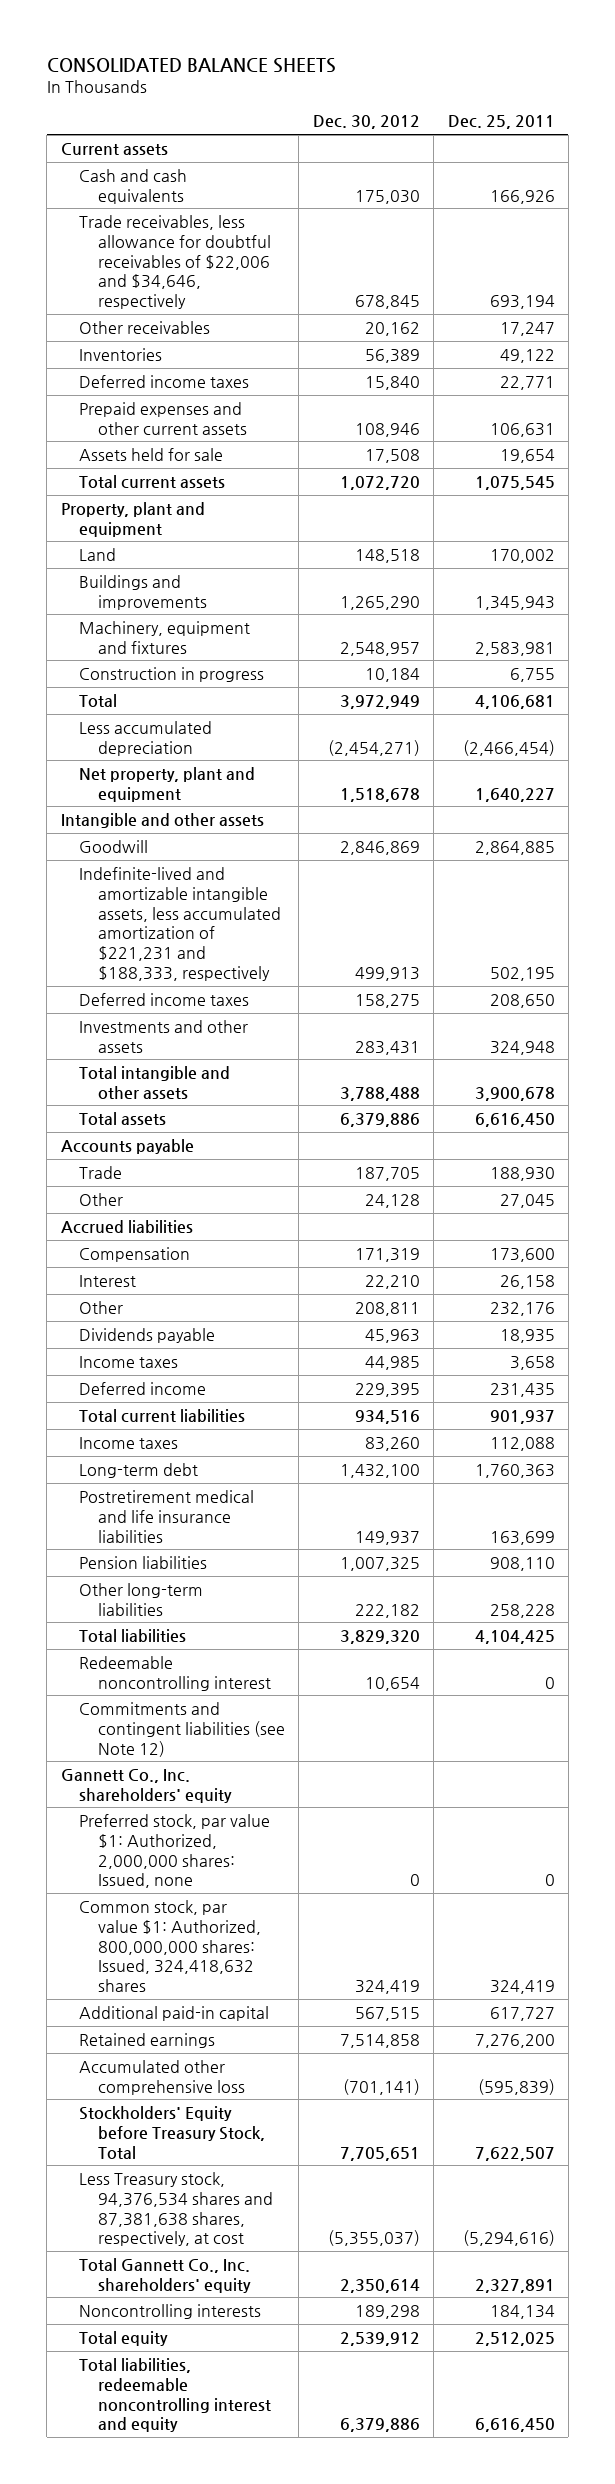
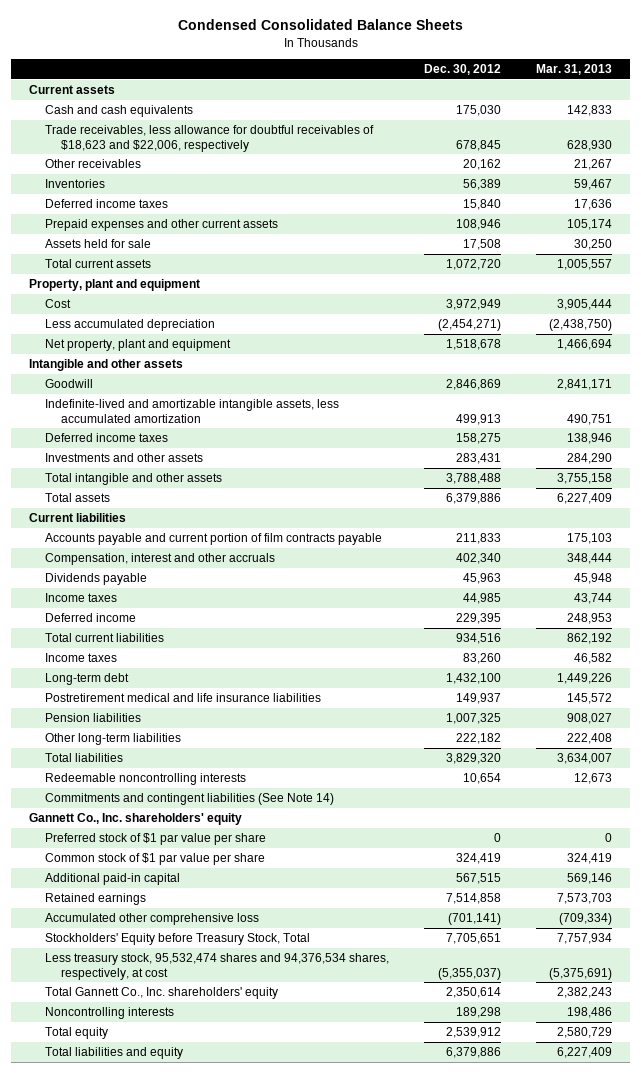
[46,57,336,73] CONSOLIDATED BALANCE SHEETS -> [177,19,463,31] Condensed Consolidated Balance Sheets
[447,115,555,130] Dec. 25, 2011 -> none
none -> [536,63,613,75] Mar. 31, 2013
[79,214,272,310] Trade receivables, less allowance for doubtful receivables of $22,006 and $34,646, respectively -> [44,125,374,152] Trade receivables, less allowance for doubtful receivables of $18,623 and $22,006, respectively
[79,547,117,561] Land -> none
[79,574,208,610] Buildings and improvements -> none
[79,620,251,654] Machinery, equipment and fixtures -> none
[79,666,265,682] Construction in progress -> none
[79,693,118,707] Total -> [44,299,71,309] Cost
[79,866,282,982] Indefinite-lived and amortizable intangible assets, less accumulated amortization of $221,231 and $188,333, respectively -> [44,399,339,423] Indefinite-lived and amortizable intangible assets, less accumulated amortization
[60,1138,194,1154] Accounts payable -> none
[79,1165,123,1179] Trade -> none
[79,1192,124,1206] Other -> none
[60,1219,193,1234] Accrued liabilities -> none
[79,1246,191,1262] Compensation -> none
[79,1274,137,1287] Interest -> none
[79,1300,124,1314] Other -> none
none -> [28,513,126,523] Current liabilities
none -> [44,533,382,546] Accounts payable and current portion of film contracts payable
none -> [44,553,275,566] Compensation, interest and other accruals
[79,1655,272,1691] Redeemable noncontrolling interest -> [44,773,246,786] Redeemable noncontrolling interests
[79,1701,286,1757] Commitments and contingent liabilities (see Note 12) -> [44,793,334,806] Commitments and contingent liabilities (See Note 14)
[79,1813,271,1889] Preferred stock, par value $1: Authorized, 2,000,000 shares: Issued, none -> [44,833,266,846] Preferred stock of $1 par value per share
[79,1899,262,1993] Common stock, par value $1: Authorized, 800,000,000 shares: Issued, 324,418,632 shares -> [44,853,265,866] Common stock of $1 par value per share
[79,2171,274,2247] Less Treasury stock, 94,376,534 shares and 87,381,638 shares, respectively, at cost -> [44,953,389,980] Less treasury stock, 95,532,474 shares and 94,376,534 shares, respectively, at cost
[79,2357,272,2433] Total liabilities, redeemable noncontrolling interest and equity -> [44,1047,183,1060] Total liabilities and equity

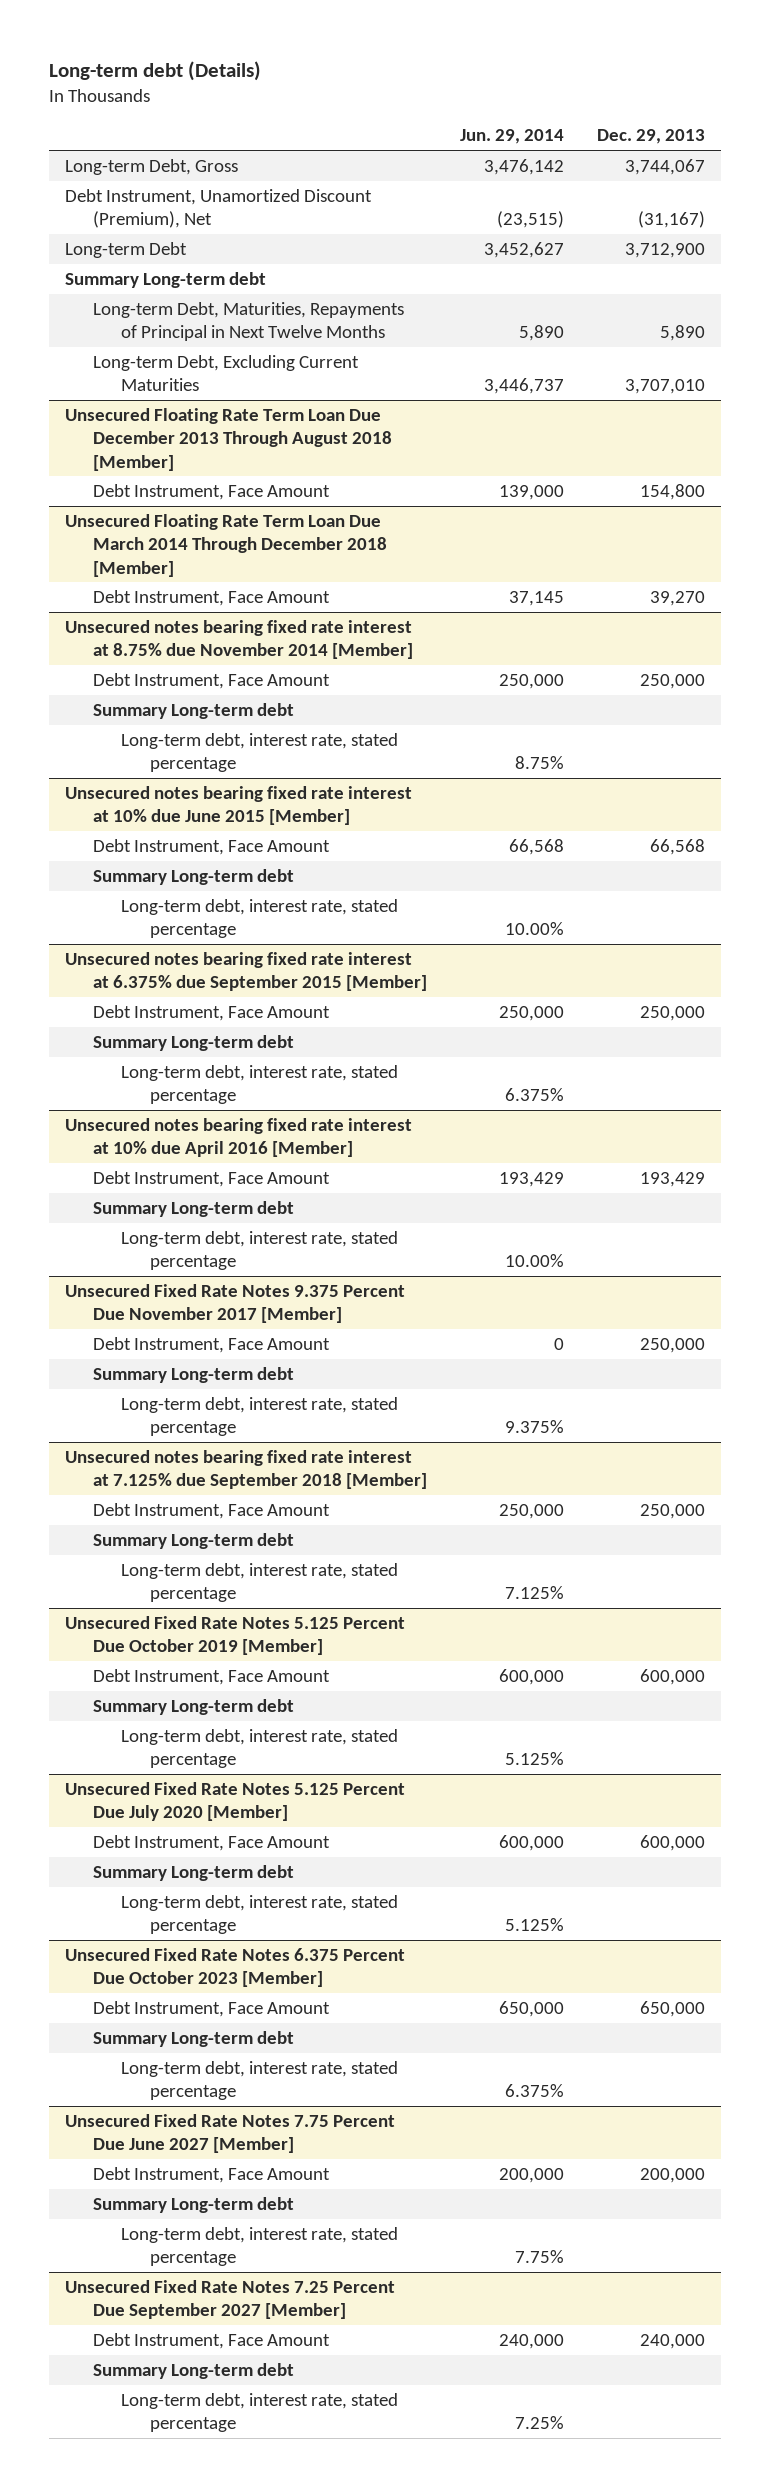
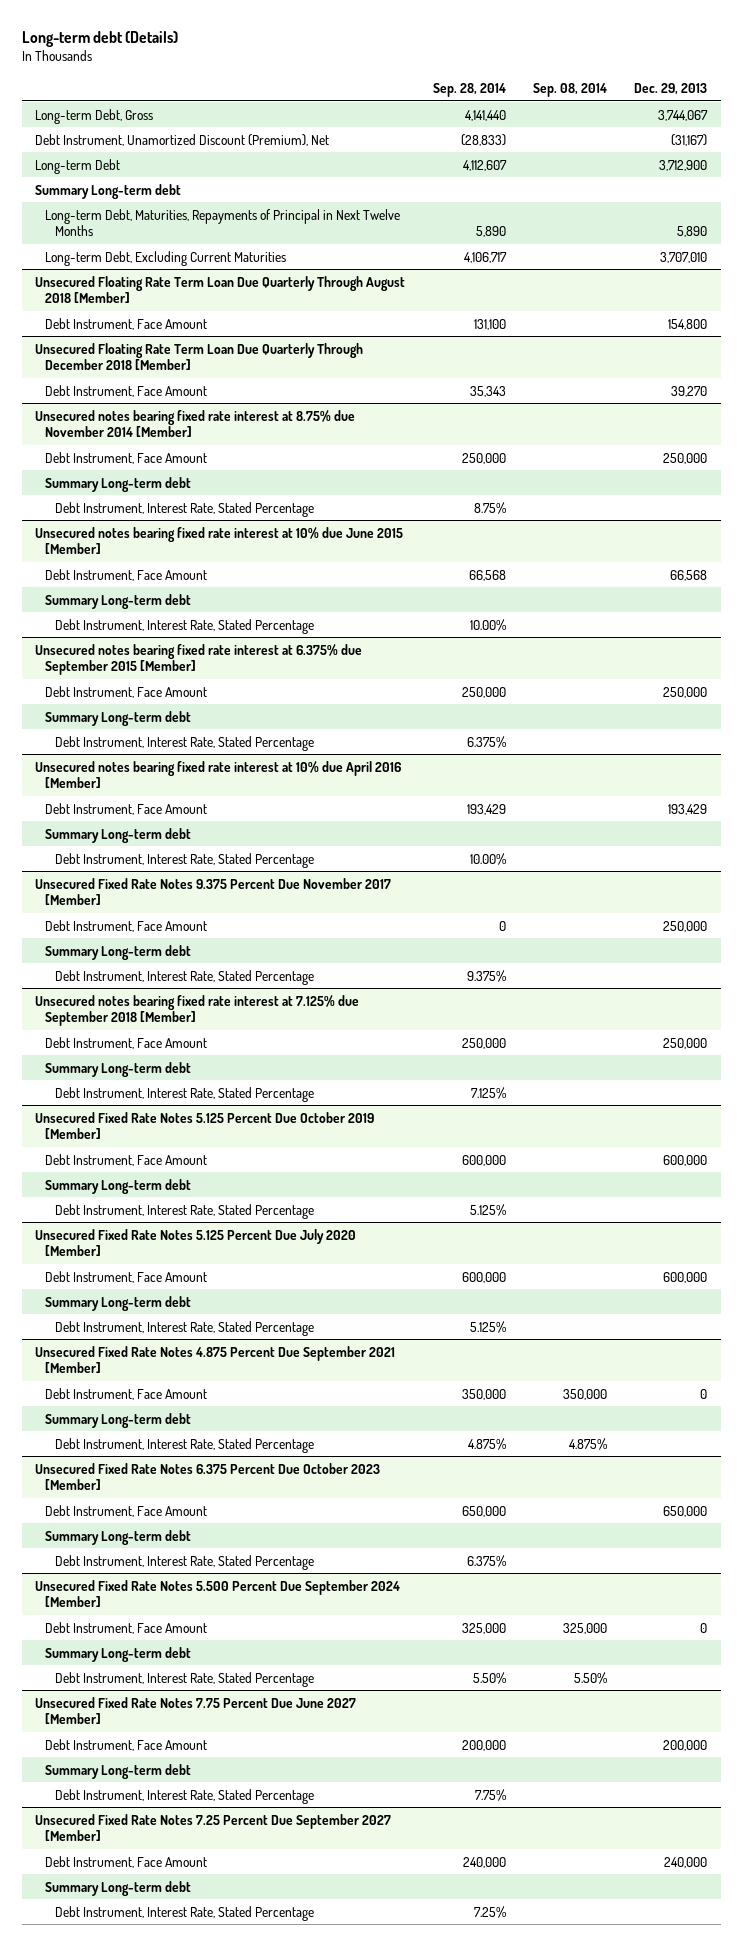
[460,129,565,145] Jun. 29, 2014 -> none
none -> [432,82,506,97] Sep. 28, 2014
none -> [533,82,608,97] Sep. 08, 2014
[65,407,393,471] Unsecured Floating Rate Term Loan Due December 2013 Through August 2018 [Member] -> [35,275,406,304] Unsecured Floating Rate Term Loan Due Quarterly Through August 2018 [Member]
[65,513,388,577] Unsecured Floating Rate Term Loan Due March 2014 Through December 2018 [Member] -> [35,342,364,371] Unsecured Floating Rate Term Loan Due Quarterly Through December 2018 [Member]
[121,732,399,773] Long-term debt, interest rate, stated percentage -> [55,501,315,517] Debt Instrument, Interest Rate, Stated Percentage
[121,898,399,939] Long-term debt, interest rate, stated percentage -> [55,618,315,634] Debt Instrument, Interest Rate, Stated Percentage
[121,1064,399,1105] Long-term debt, interest rate, stated percentage -> [55,735,315,751] Debt Instrument, Interest Rate, Stated Percentage
[121,1230,399,1271] Long-term debt, interest rate, stated percentage -> [55,852,315,868] Debt Instrument, Interest Rate, Stated Percentage
[121,1396,399,1437] Long-term debt, interest rate, stated percentage -> [55,969,315,985] Debt Instrument, Interest Rate, Stated Percentage
[121,1562,399,1603] Long-term debt, interest rate, stated percentage -> [55,1086,315,1102] Debt Instrument, Interest Rate, Stated Percentage
[121,1728,399,1769] Long-term debt, interest rate, stated percentage -> [55,1203,315,1219] Debt Instrument, Interest Rate, Stated Percentage
[121,1894,399,1935] Long-term debt, interest rate, stated percentage -> [55,1320,315,1336] Debt Instrument, Interest Rate, Stated Percentage
none -> [35,1345,396,1374] Unsecured Fixed Rate Notes 4.875 Percent Due September 2021 [Member]
none -> [45,1387,208,1400] Debt Instrument, Face Amount
none -> [45,1412,192,1428] Summary Long-term debt
none -> [55,1437,315,1453] Debt Instrument, Interest Rate, Stated Percentage
[121,2060,399,2101] Long-term debt, interest rate, stated percentage -> [55,1554,315,1570] Debt Instrument, Interest Rate, Stated Percentage
none -> [35,1579,401,1608] Unsecured Fixed Rate Notes 5.500 Percent Due September 2024 [Member]
none -> [45,1621,208,1634] Debt Instrument, Face Amount
none -> [45,1646,192,1662] Summary Long-term debt
none -> [55,1671,315,1687] Debt Instrument, Interest Rate, Stated Percentage
[121,2226,399,2267] Long-term debt, interest rate, stated percentage -> [55,1788,315,1804] Debt Instrument, Interest Rate, Stated Percentage
[121,2392,399,2433] Long-term debt, interest rate, stated percentage -> [55,1905,315,1921] Debt Instrument, Interest Rate, Stated Percentage

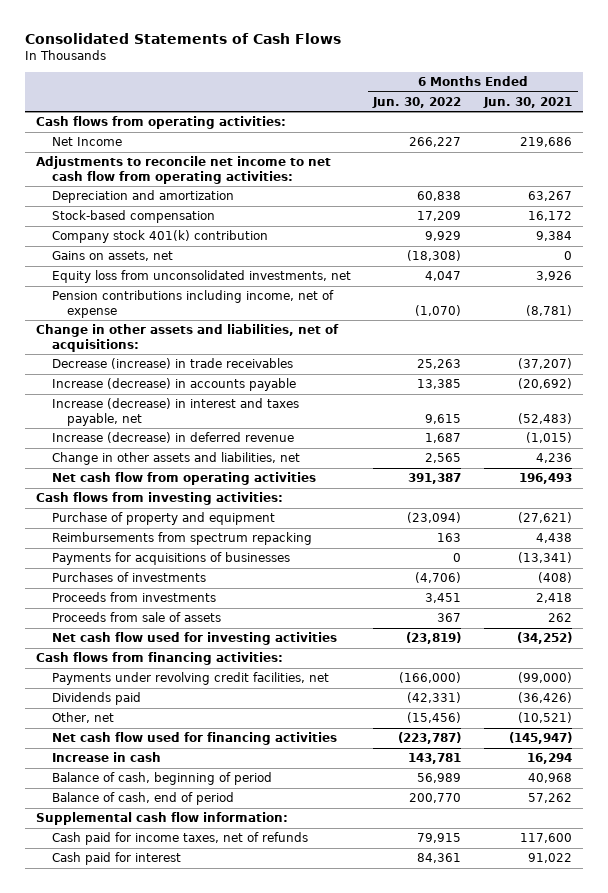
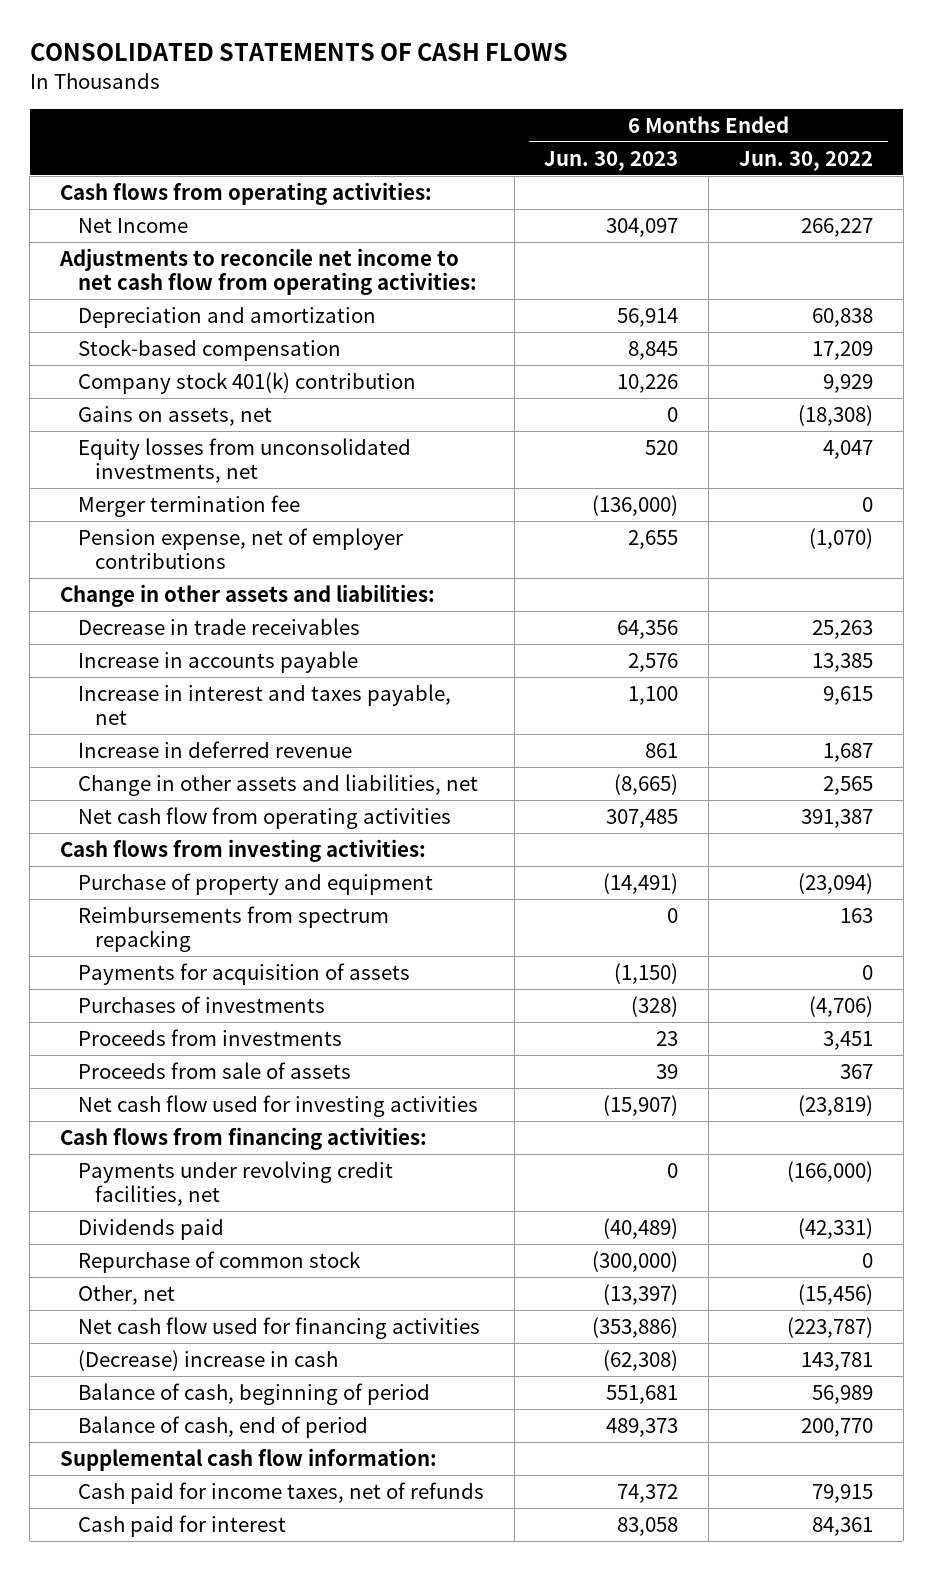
[24,32,341,44] Consolidated Statements of Cash Flows -> [29,43,568,62] CONSOLIDATED STATEMENTS OF CASH FLOWS
[482,96,572,108] Jun. 30, 2021 -> none
none -> [544,150,679,171] Jun. 30, 2023
[51,270,351,284] Equity loss from unconsolidated investments, net -> [77,437,411,484] Equity losses from unconsolidated investments, net
none -> [77,494,300,517] Merger termination fee
[51,290,334,318] Pension contributions including income, net of expense -> [77,527,403,570] Pension expense, net of employer contributions
[36,324,340,352] Change in other assets and liabilities, net of acquisitions: -> [60,583,436,607] Change in other assets and liabilities:
[51,358,293,370] Decrease (increase) in trade receivables -> [77,617,360,635] Decrease in trade receivables
[51,378,296,392] Increase (decrease) in accounts payable -> [77,650,358,673] Increase in accounts payable
[51,398,299,426] Increase (decrease) in interest and taxes payable, net -> [77,683,451,726] Increase in interest and taxes payable, net
[51,432,294,444] Increase (decrease) in deferred revenue -> [77,740,352,758] Increase in deferred revenue
[51,552,290,566] Payments for acquisitions of businesses -> [77,962,410,985] Payments for acquisition of assets
none -> [77,1250,361,1273] Repurchase of common stock
[51,752,161,763] Increase in cash -> [77,1349,338,1371] (Decrease) increase in cash

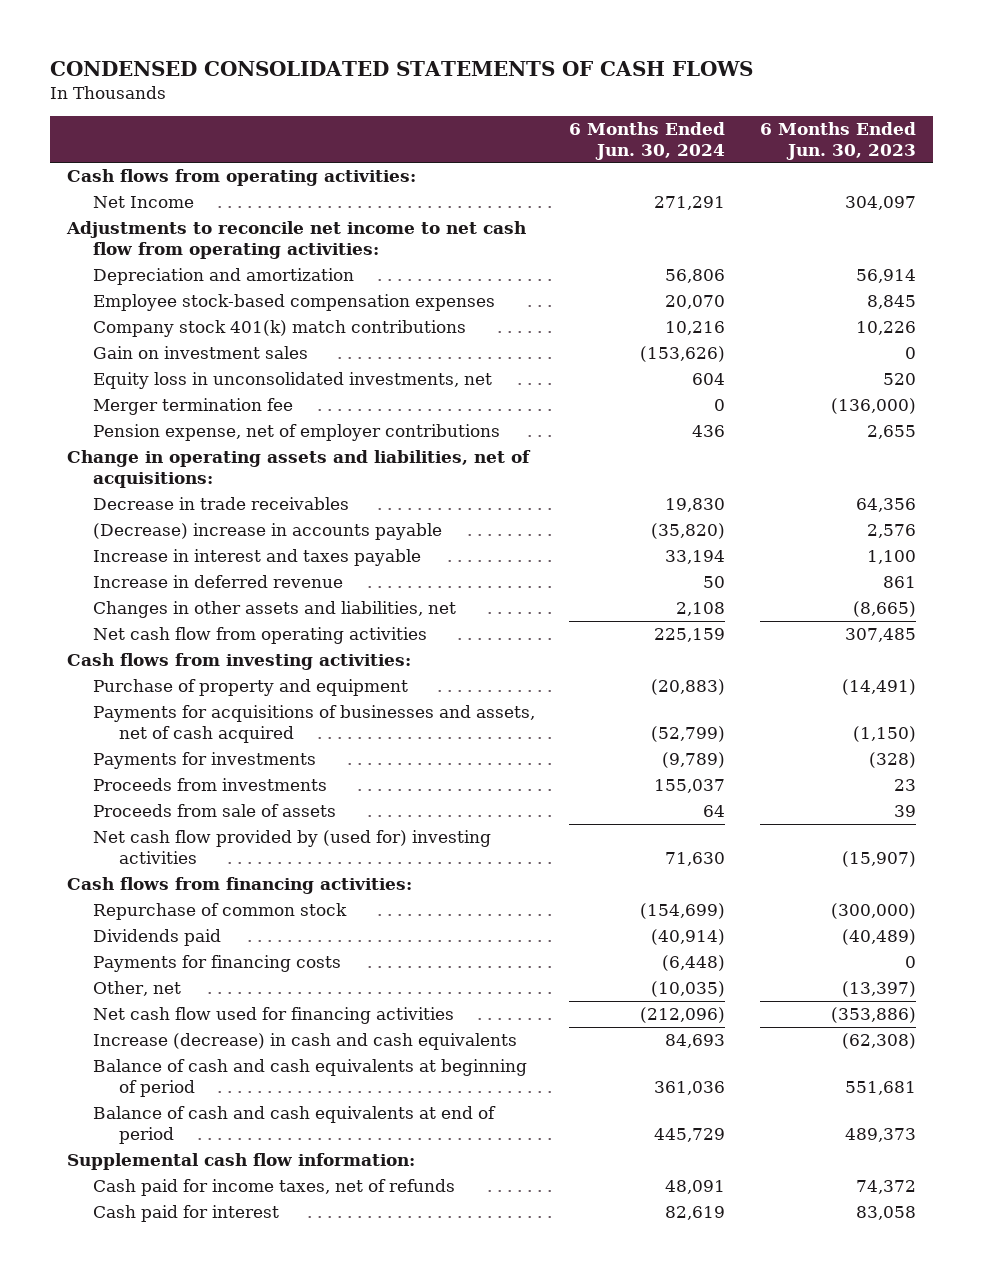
[29,43,568,62] CONSOLIDATED STATEMENTS OF CASH FLOWS -> [49,60,753,76] CONDENSED CONSOLIDATED STATEMENTS OF CASH FLOWS
[738,150,873,171] Jun. 30, 2022 -> none
none -> [569,121,726,160] 6 Months Ended Jun. 30, 2024
[77,405,272,426] Gains on assets, net -> none
[77,338,341,361] Stock-based compensation -> [92,294,495,312] Employee stock-based compensation expenses
[77,371,416,394] Company stock 401(k) contribution -> [92,320,466,338] Company stock 401(k) match contributions
none -> [92,346,308,360] Gain on investment sales
[77,437,411,484] Equity losses from unconsolidated investments, net -> [92,372,492,390] Equity loss in unconsolidated investments, net
[60,583,436,607] Change in other assets and liabilities: -> [66,450,531,489] Change in operating assets and liabilities, net of acquisitions:
[77,650,358,673] Increase in accounts payable -> [92,523,442,541] (Decrease) increase in accounts payable
[77,683,451,726] Increase in interest and taxes payable, net -> [92,549,421,567] Increase in interest and taxes payable
[77,773,478,796] Change in other assets and liabilities, net -> [92,601,456,619] Changes in other assets and liabilities, net
[77,905,389,953] Reimbursements from spectrum repacking -> none
[77,962,410,985] Payments for acquisition of assets -> [92,705,535,744] Payments for acquisitions of businesses and assets, net of cash acquired
[77,995,325,1013] Purchases of investments -> [92,752,316,770] Payments for investments
[77,1094,478,1117] Net cash flow used for investing activities -> [92,830,491,865] Net cash flow provided by (used for) investing activities
[77,1160,393,1207] Payments under revolving credit facilities, net -> none
[77,1218,224,1240] Dividends paid -> [92,929,221,947] Dividends paid
none -> [92,955,341,973] Payments for financing costs
[77,1349,338,1371] (Decrease) increase in cash -> [92,1033,517,1051] Increase (decrease) in cash and cash equivalents
[77,1382,430,1405] Balance of cash, beginning of period -> [92,1059,527,1098] Balance of cash and cash equivalents at beginning of period
[77,1415,368,1438] Balance of cash, end of period -> [92,1106,496,1145] Balance of cash and cash equivalents at end of period

